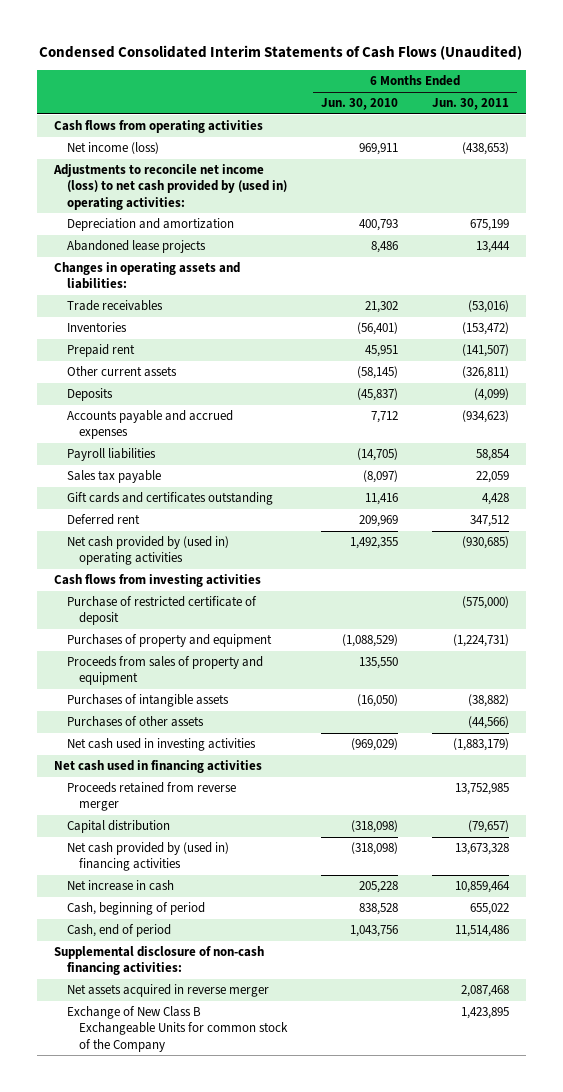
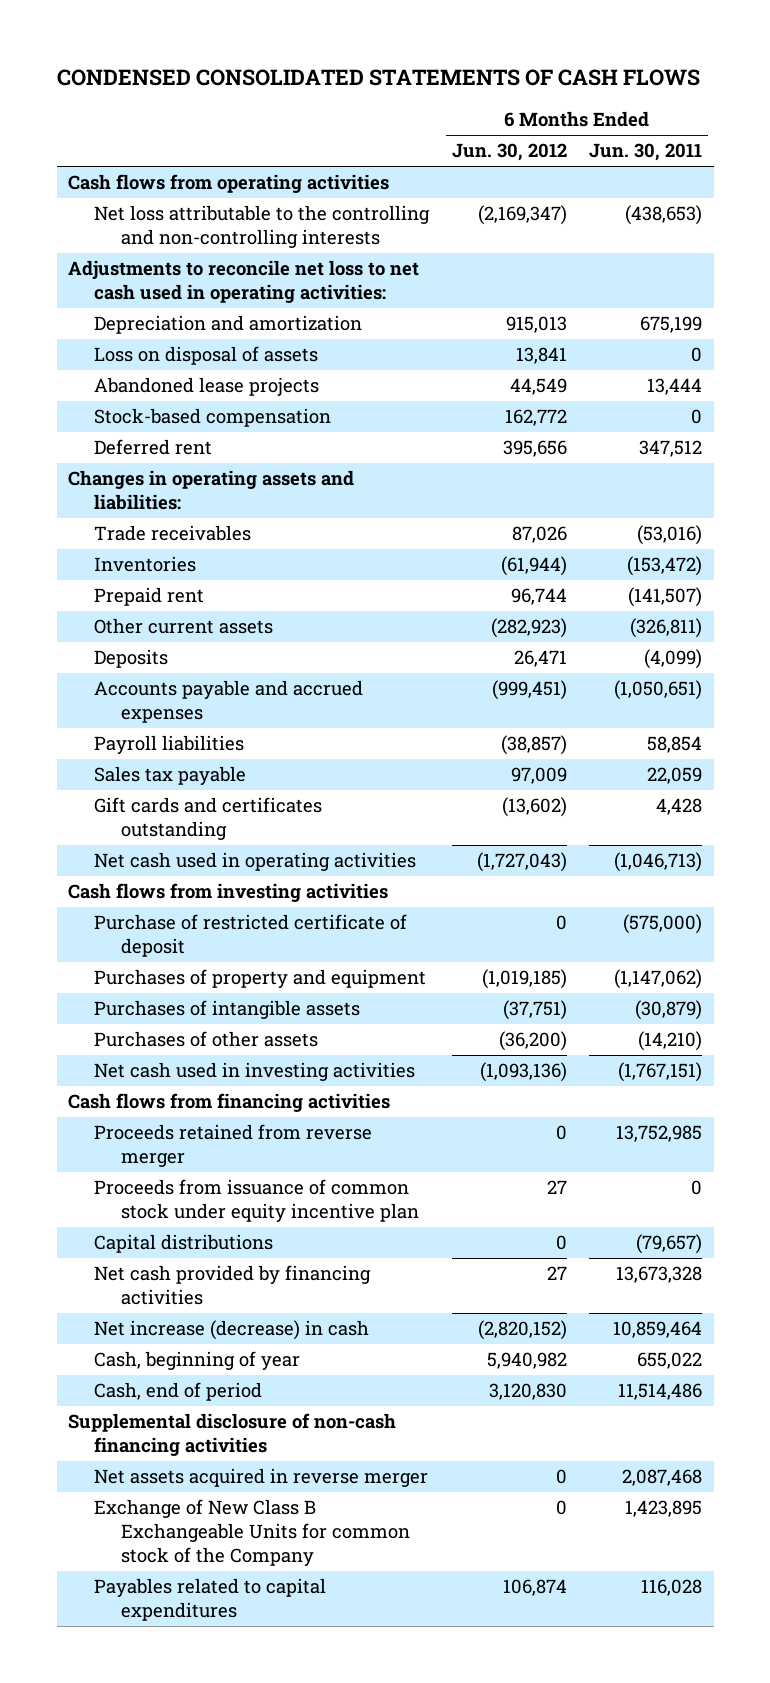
[39,45,523,61] Condensed Consolidated Interim Statements of Cash Flows (Unaudited) -> [56,69,700,87] CONDENSED CONSOLIDATED STATEMENTS OF CASH FLOWS
[321,98,399,111] Jun. 30, 2010 -> none
none -> [451,143,567,162] Jun. 30, 2012
[66,142,159,155] Net income (loss) -> [94,205,431,249] Net loss attributable to the controlling and non-controlling interests
[52,164,287,210] Adjustments to reconcile net income (loss) to net cash provided by (used in) operating activities: -> [67,260,419,304] Adjustments to reconcile net loss to net cash used in operating activities:
none -> [94,346,319,366] Loss on disposal of assets
none -> [94,408,332,428] Stock-based compensation
[66,514,140,526] Deferred rent -> [94,439,213,456] Deferred rent
[462,410,510,424] (934,623) -> [614,680,703,701] (1,050,651)
[66,536,229,566] Net cash provided by (used in) operating activities -> [94,852,417,872] Net cash used in operating activities
[462,536,510,550] (930,685) -> [614,852,703,873] (1,046,713)
[66,656,263,686] Proceeds from sales of property and equipment -> none
[453,634,510,648] (1,224,731) -> [614,969,703,990] (1,147,062)
[468,694,510,708] (38,882) -> [635,1000,703,1021] (30,879)
[468,716,510,730] (44,566) -> [638,1031,703,1052] (14,210)
[453,738,510,752] (1,883,179) -> [618,1062,703,1083] (1,767,151)
[53,760,262,774] Net cash used in financing activities -> [67,1093,390,1113] Cash flows from financing activities
none -> [94,1179,419,1223] Proceeds from issuance of common stock under equity incentive plan
[66,820,170,834] Capital distribution -> [94,1234,274,1254] Capital distributions
[66,842,229,872] Net cash provided by (used in) financing activities -> [94,1265,372,1306] Net cash provided by financing activities
[66,880,174,892] Net increase in cash -> [94,1320,370,1341] Net increase (decrease) in cash
[66,902,205,916] Cash, beginning of period -> [94,1351,301,1371] Cash, beginning of year
[53,946,264,976] Supplemental disclosure of non-cash financing activities: -> [67,1413,396,1457] Supplemental disclosure of non-cash financing activities
none -> [94,1578,327,1622] Payables related to capital expenditures

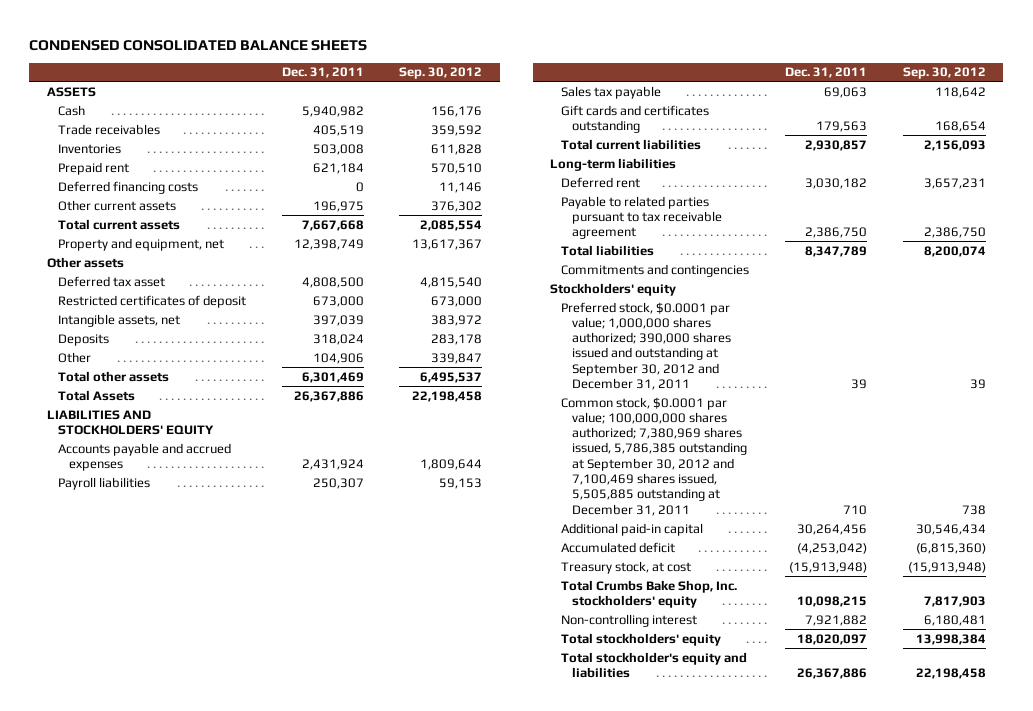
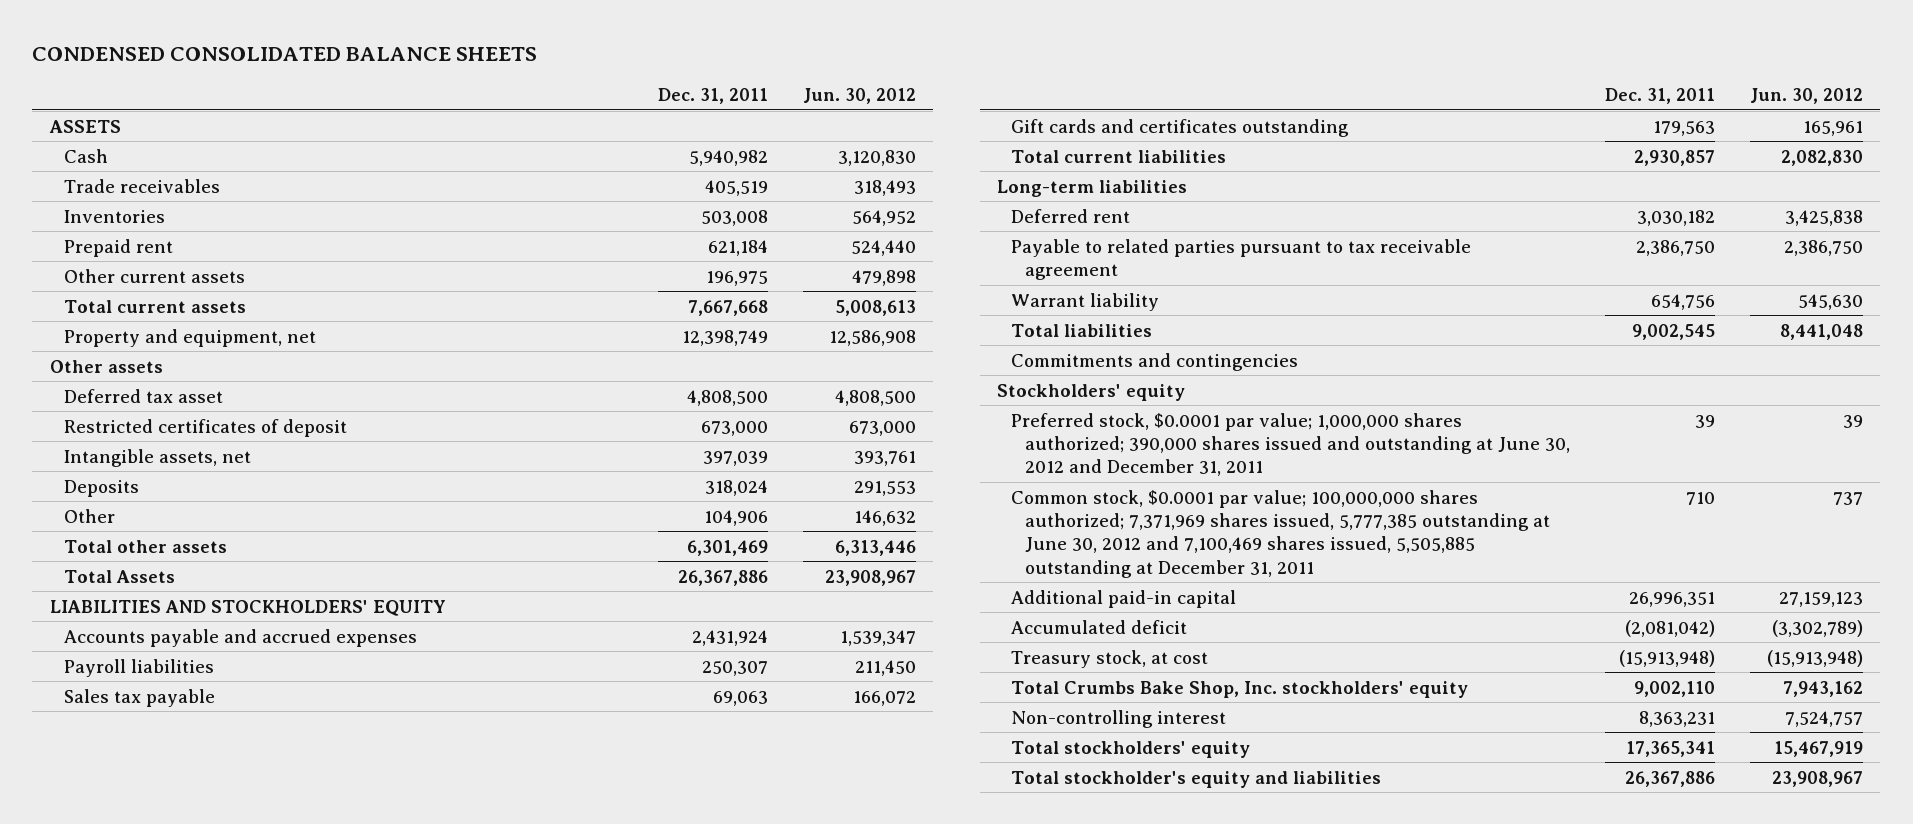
[399,67,483,80] Sep. 30, 2012 -> none
none -> [802,88,916,105] Jun. 30, 2012
[57,180,198,194] Deferred financing costs -> none
none -> [1010,292,1159,311] Warrant liability
[804,245,867,257] 8,347,789 -> [1631,323,1715,340] 9,002,545
[561,301,732,391] Preferred stock, $0.0001 par value; 1,000,000 shares authorized; 390,000 shares issued and outstanding at September 30, 2012 and December 31, 2011 -> [1010,412,1570,477] Preferred stock, $0.0001 par value; 1,000,000 shares authorized; 390,000 shares issued and outstanding at June 30, 2012 and December 31, 2011
[561,396,748,516] Common stock, $0.0001 par value; 100,000,000 shares authorized; 7,380,969 shares issued, 5,786,385 outstanding at September 30, 2012 and 7,100,469 shares issued, 5,505,885 outstanding at December 31, 2011 -> [1010,489,1550,578] Common stock, $0.0001 par value; 100,000,000 shares authorized; 7,371,969 shares issued, 5,777,385 outstanding at June 30, 2012 and 7,100,469 shares issued, 5,505,885 outstanding at December 31, 2011
[796,523,867,535] 30,264,456 -> [1628,591,1715,607] 26,996,351
[796,542,867,554] (4,253,042) -> [1624,619,1715,637] (2,081,042)
[796,595,867,607] 10,098,215 -> [1633,680,1715,697] 9,002,110
[804,614,867,626] 7,921,882 -> [1638,710,1715,727] 8,363,231
[796,633,867,645] 18,020,097 -> [1625,740,1715,757] 17,365,341

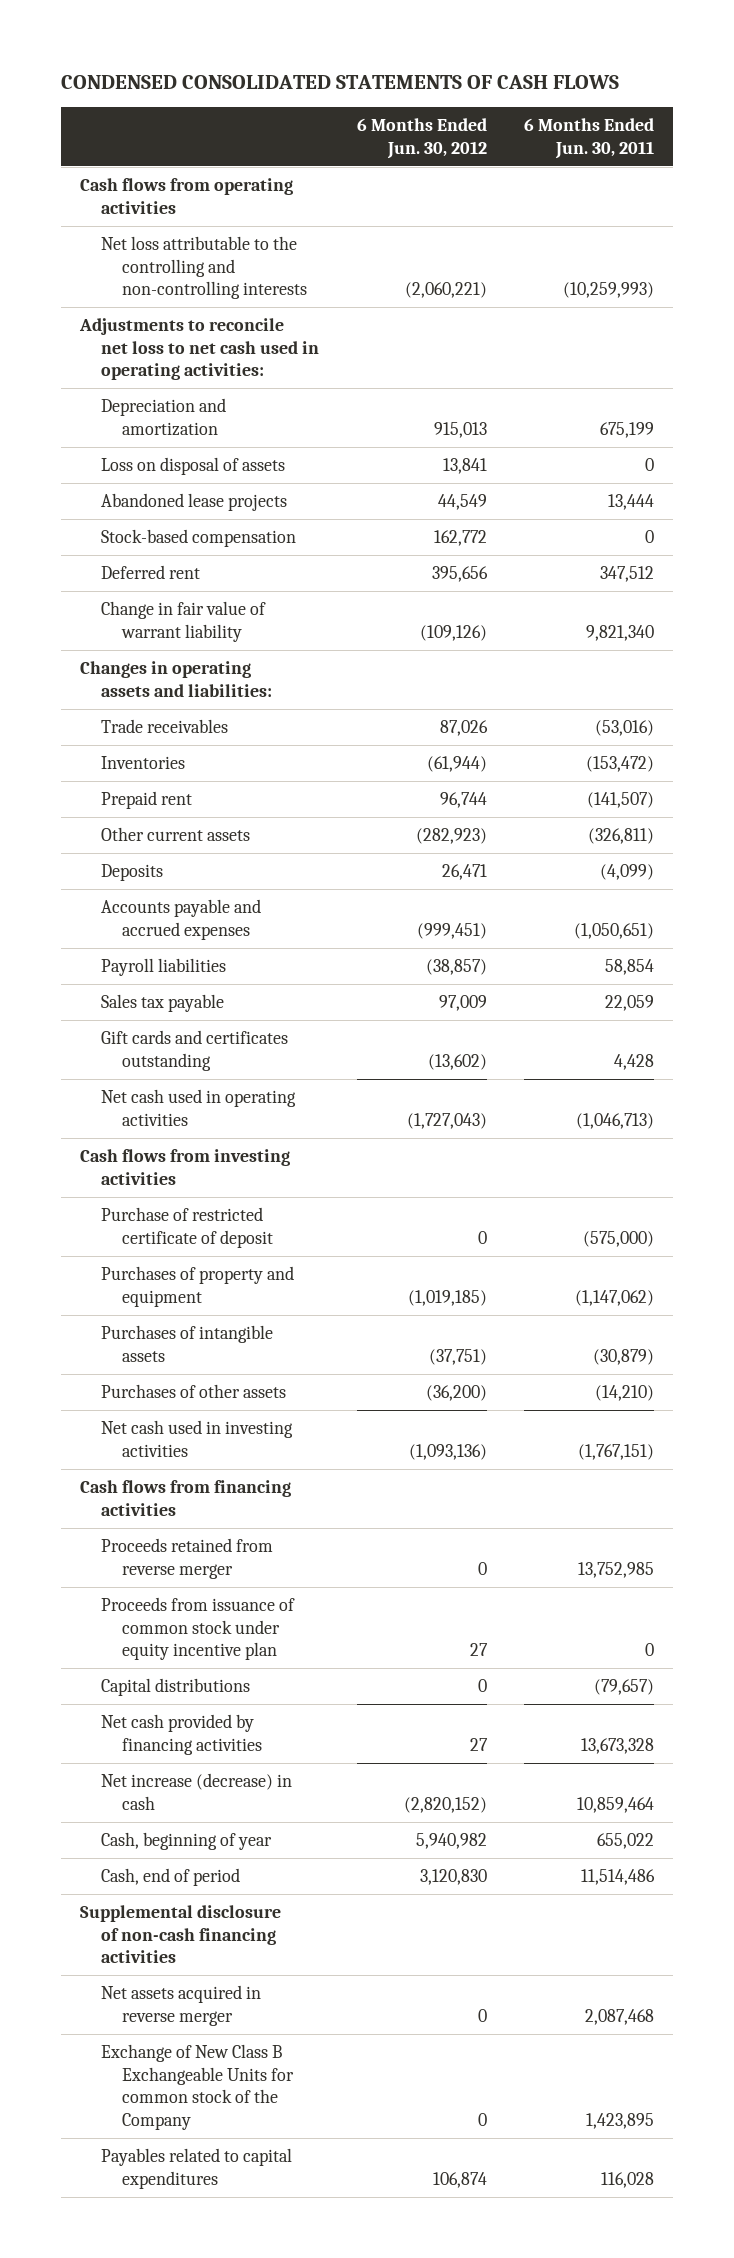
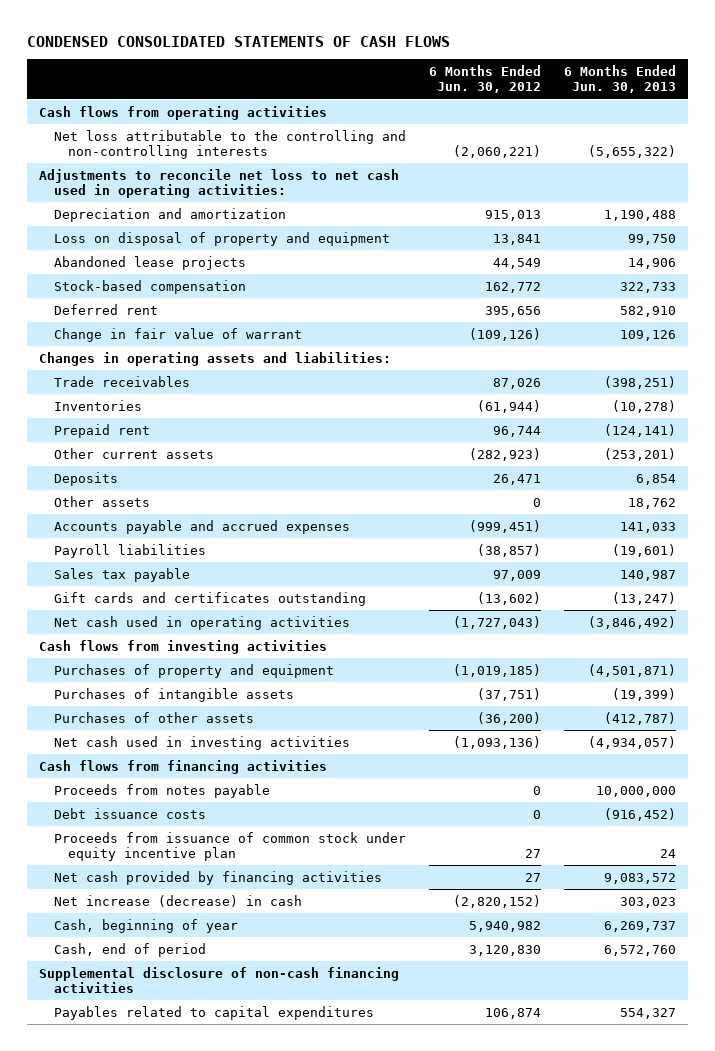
[524,118,655,159] 6 Months Ended Jun. 30, 2011 -> none
none -> [564,64,677,93] 6 Months Ended Jun. 30, 2013
[100,457,285,476] Loss on disposal of assets -> [53,231,390,246] Loss on disposal of property and equipment
[100,601,266,642] Change in fair value of warrant liability -> [53,327,302,342] Change in fair value of warrant
none -> [53,495,150,507] Other assets
[100,1207,274,1248] Purchase of restricted certificate of deposit -> none
[100,1538,273,1579] Proceeds retained from reverse merger -> none
none -> [53,783,270,798] Proceeds from notes payable
none -> [53,807,206,819] Debt issuance costs
[100,1678,250,1697] Capital distributions -> none
[100,1985,261,2026] Net assets acquired in reverse merger -> none
[100,2044,295,2130] Exchange of New Class B Exchangeable Units for common stock of the Company -> none

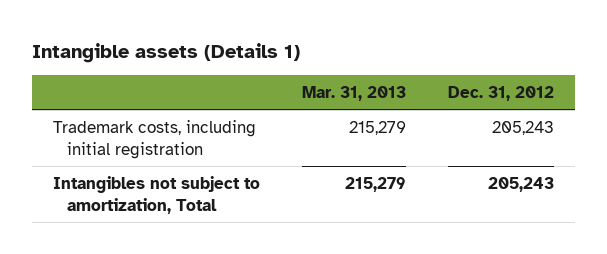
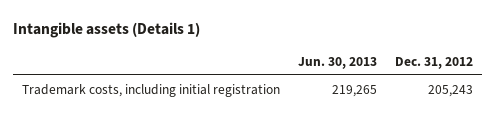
[302,85,407,101] Mar. 31, 2013 -> none
none -> [298,56,378,69] Jun. 30, 2013
[52,176,260,214] Intangibles not subject to amortization, Total -> none

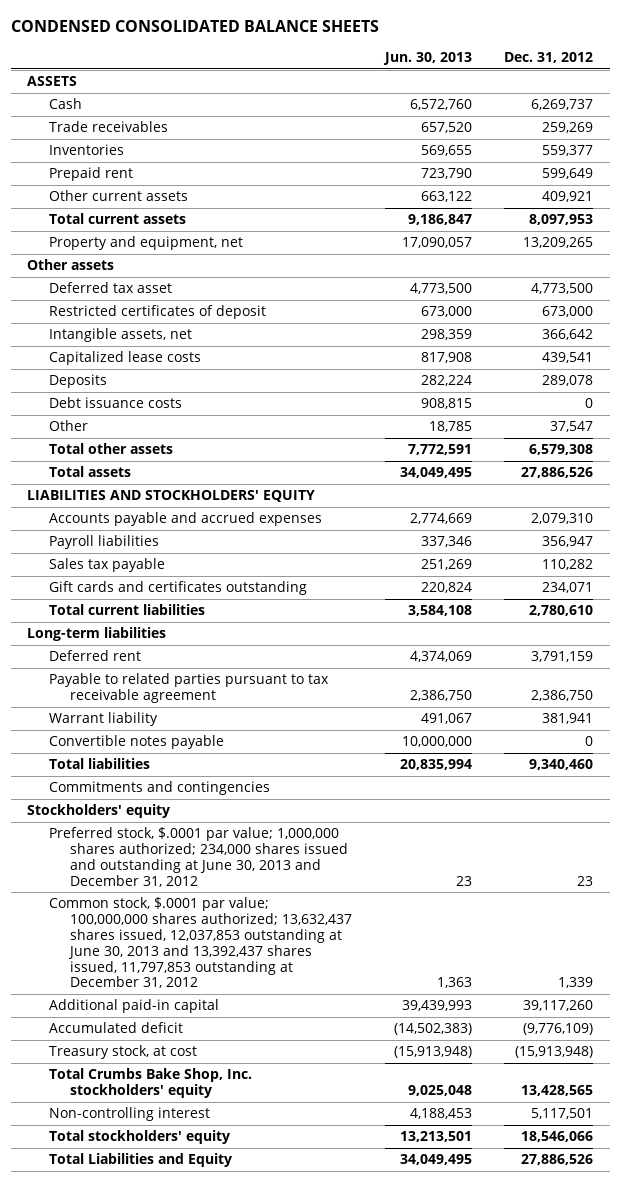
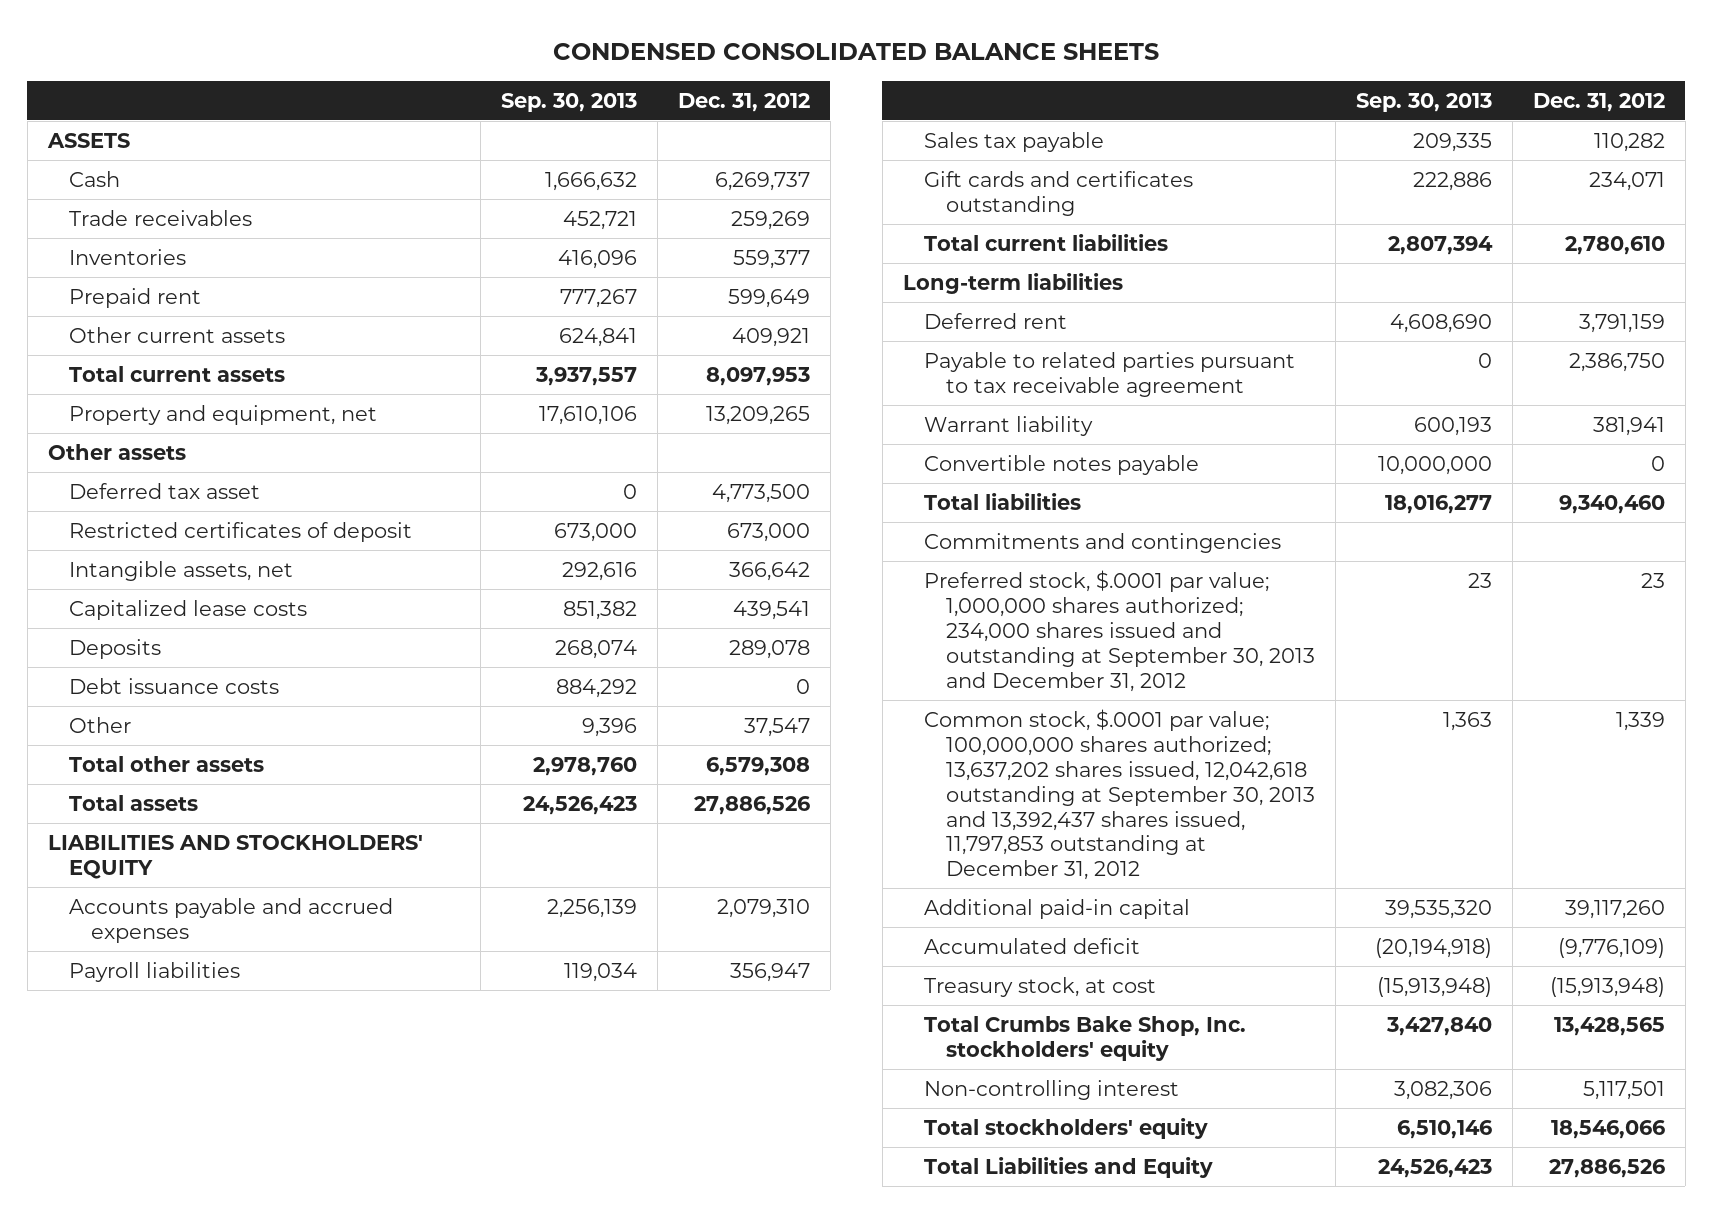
[382,52,472,66] Jun. 30, 2013 -> none
none -> [500,92,637,112] Sep. 30, 2013
[27,804,171,819] Stockholders' equity -> none
[48,827,349,887] Preferred stock, $.0001 par value; 1,000,000 shares authorized; 234,000 shares issued and outstanding at June 30, 2013 and December 31, 2012 -> [924,569,1315,692] Preferred stock, $.0001 par value; 1,000,000 shares authorized; 234,000 shares issued and outstanding at September 30, 2013 and December 31, 2012
[48,897,353,989] Common stock, $.0001 par value; 100,000,000 shares authorized; 13,632,437 shares issued, 12,037,853 outstanding at June 30, 2013 and 13,392,437 shares issued, 11,797,853 outstanding at December 31, 2012 -> [924,708,1315,881] Common stock, $.0001 par value; 100,000,000 shares authorized; 13,637,202 shares issued, 12,042,618 outstanding at September 30, 2013 and 13,392,437 shares issued, 11,797,853 outstanding at December 31, 2012

